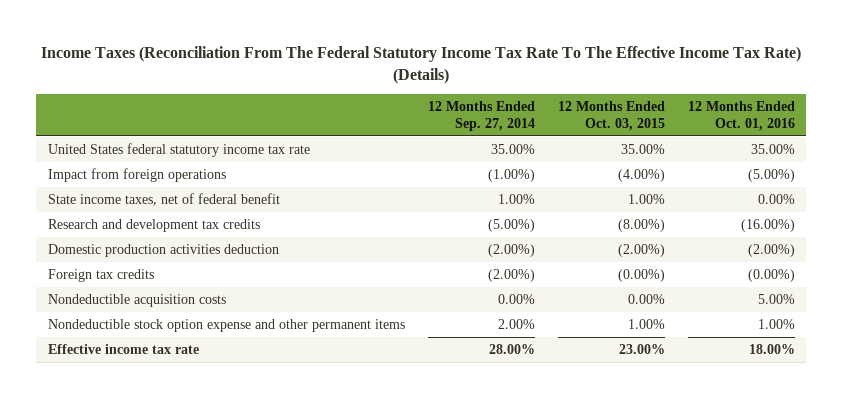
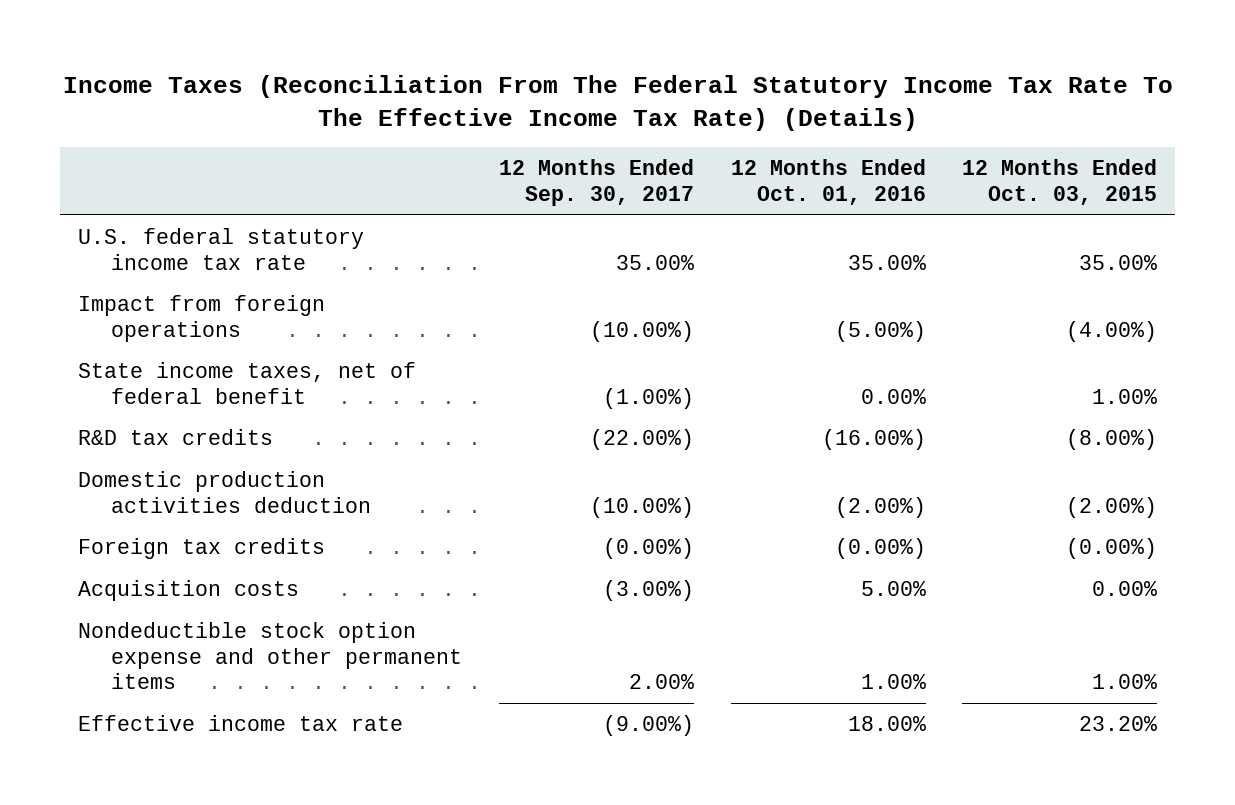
[427,100,535,131] 12 Months Ended Sep. 27, 2014 -> none
none -> [499,159,695,206] 12 Months Ended Sep. 30, 2017
[47,142,310,157] United States federal statutory income tax rate -> [78,227,365,270] U.S. federal statutory income tax rate
[47,218,260,232] Research and development tax credits -> [78,428,274,445] R&D tax credits
[47,293,226,307] Nondeductible acquisition costs -> [78,579,300,601] Acquisition costs
[618,343,665,354] 23.00% -> [1079,715,1158,731] 23.20%

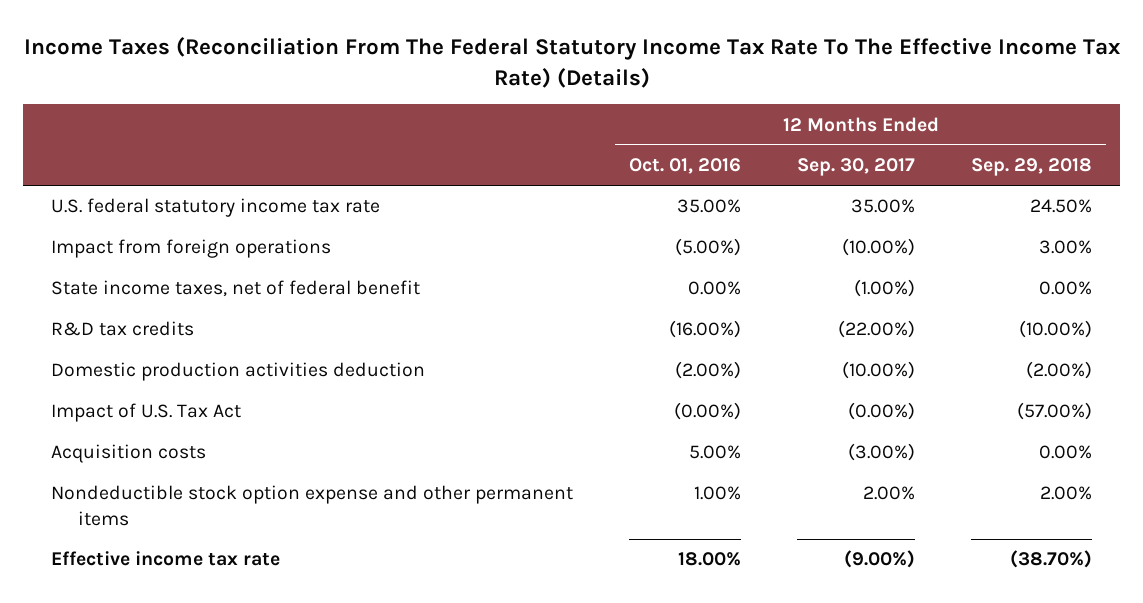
[962,159,1158,205] 12 Months Ended Oct. 03, 2015 -> none
none -> [970,158,1092,177] Sep. 29, 2018
[78,537,326,559] Foreign tax credits -> none
none -> [51,403,242,423] Impact of U.S. Tax Act

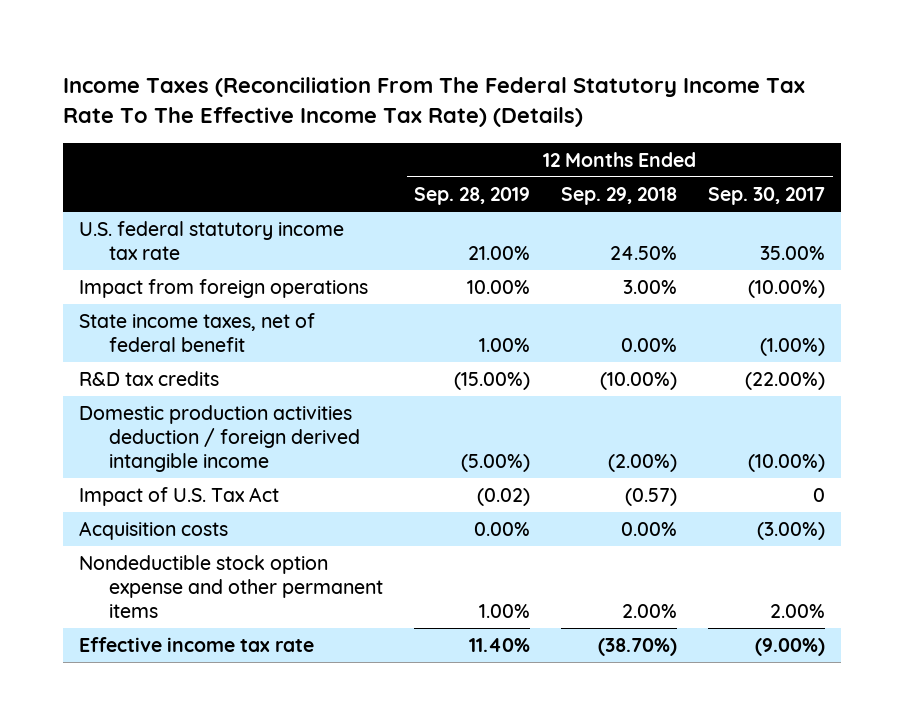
[629,158,742,175] Oct. 01, 2016 -> none
none -> [414,186,531,205] Sep. 28, 2019
[51,362,426,382] Domestic production activities deduction -> [78,405,361,472] Domestic production activities deduction / foreign derived intangible income
[848,402,916,421] (0.00%) -> [813,488,826,503] 0
[1016,402,1092,421] (57.00%) -> [625,488,678,507] (0.57)

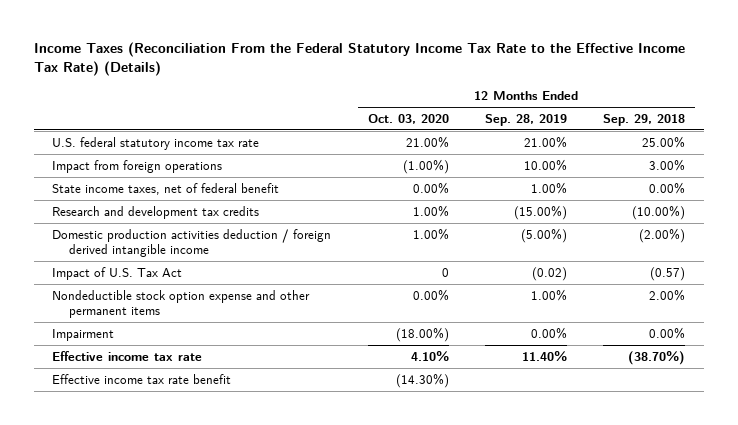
[63,77,806,128] Income Taxes (Reconciliation From The Federal Statutory Income Tax Rate To The Effective Income Tax Rate) (Details) -> [33,42,685,77] Income Taxes (Reconciliation From the Federal Statutory Income Tax Rate to the Effective Income Tax Rate) (Details)
[708,186,826,205] Sep. 30, 2017 -> none
none -> [367,113,449,124] Oct. 03, 2020
[610,245,678,260] 24.50% -> [642,135,686,148] 25.00%
[78,371,219,387] R&D tax credits -> [52,205,260,219] Research and development tax credits
[78,521,228,541] Acquisition costs -> none
none -> [52,328,115,341] Impairment
none -> [52,373,232,384] Effective income tax rate benefit

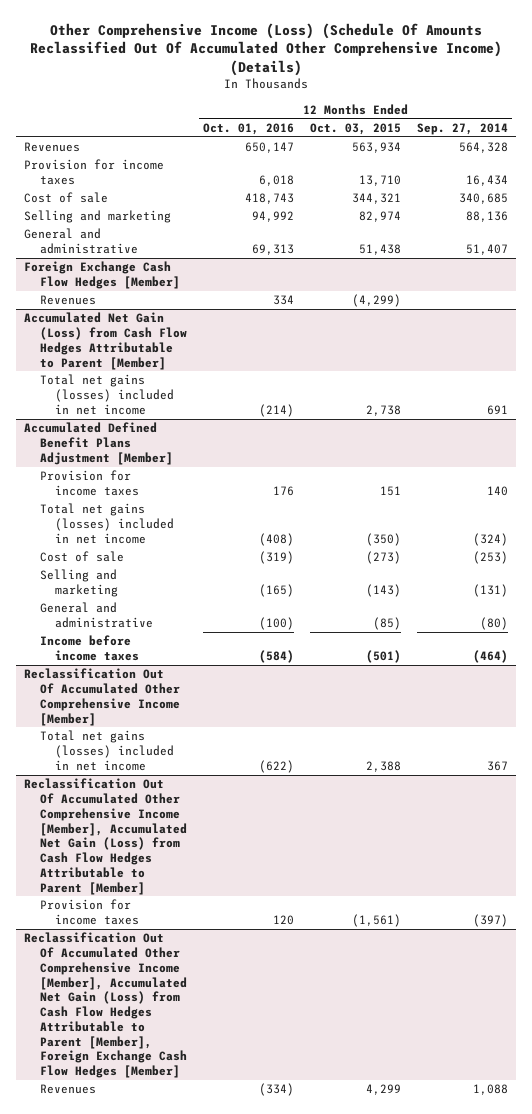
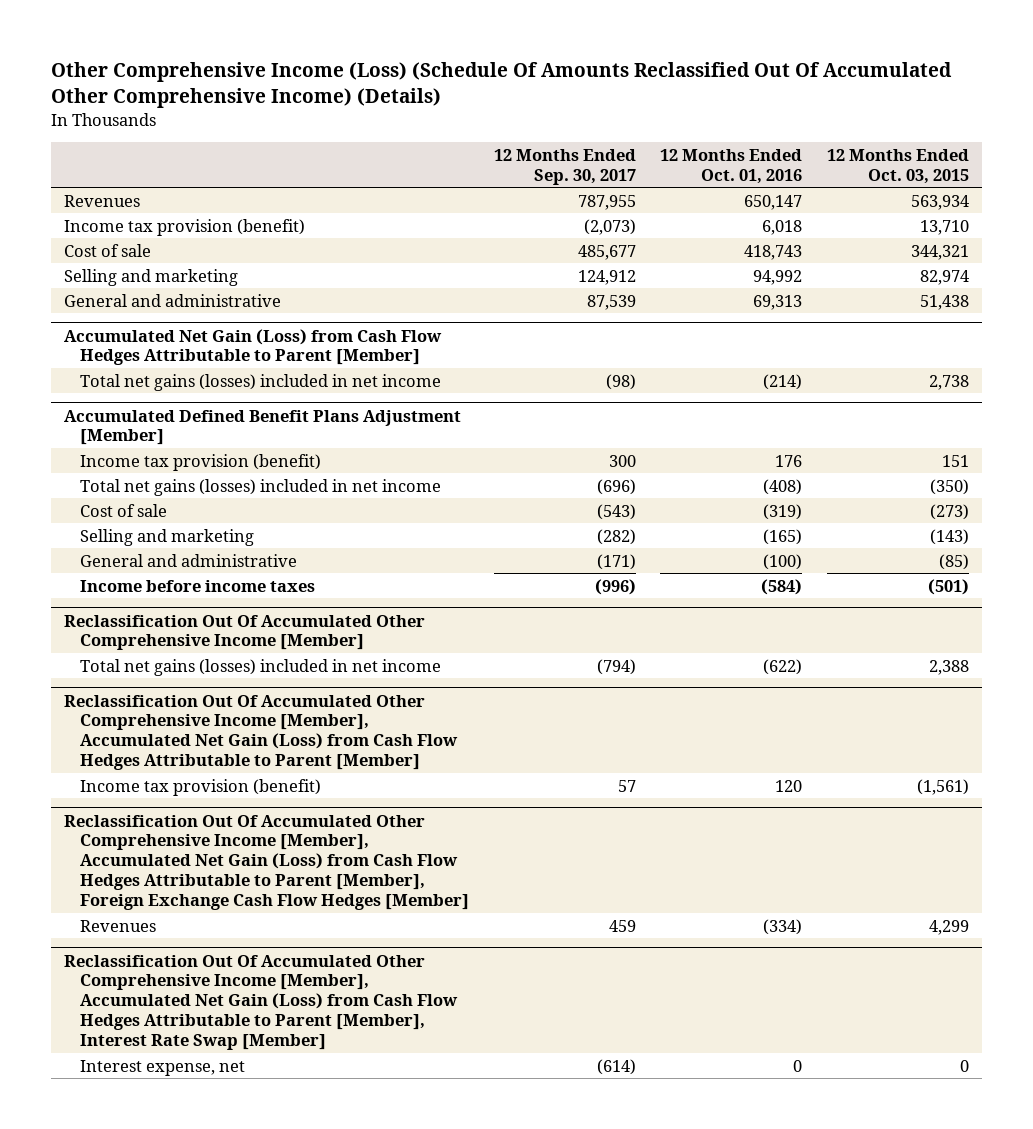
[417,122,509,135] Sep. 27, 2014 -> none
none -> [493,148,636,185] 12 Months Ended Sep. 30, 2017
[24,159,165,186] Provision for income taxes -> [63,218,305,236] Income tax provision (benefit)
[24,261,180,290] Foreign Exchange Cash Flow Hedges [Member] -> none
[39,295,96,306] Revenues -> none
[39,470,140,497] Provision for income taxes -> [79,453,321,471] Income tax provision (benefit)
[39,899,140,926] Provision for income taxes -> [79,778,321,796] Income tax provision (benefit)
none -> [63,954,458,1051] Reclassification Out Of Accumulated Other Comprehensive Income [Member], Accumulated Net Gain (Loss) from Cash Flow Hedges Attributable to Parent [Member], Interest Rate Swap [Member]
none -> [79,1059,245,1076] Interest expense, net

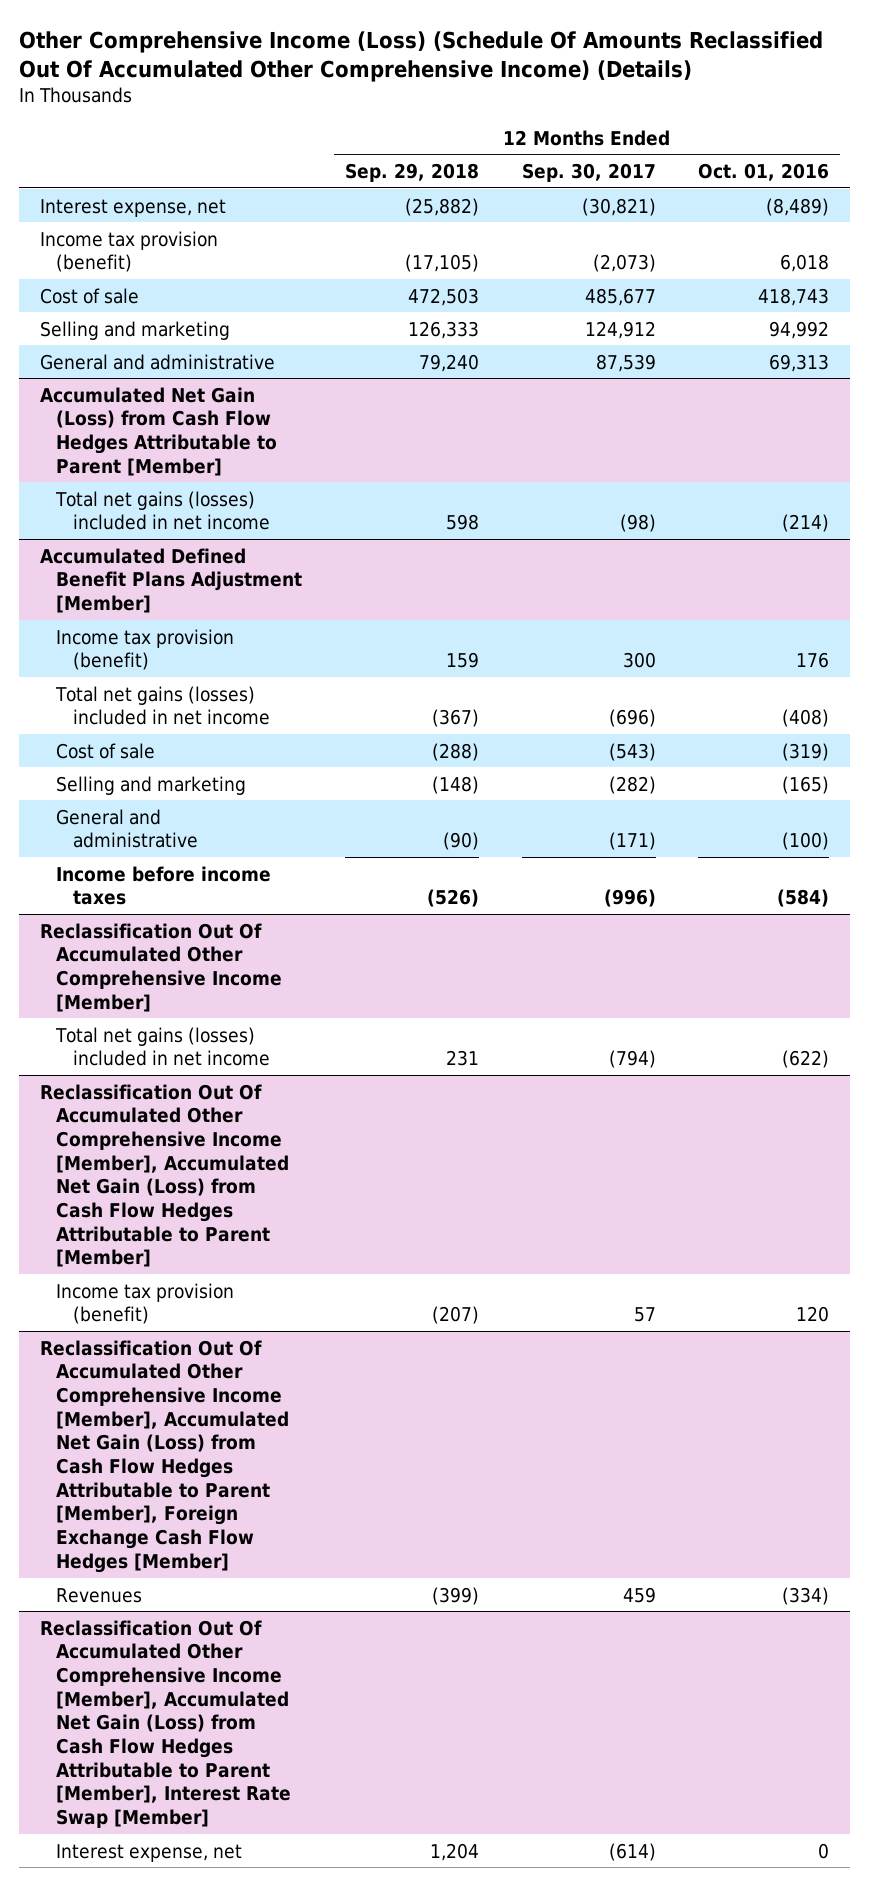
[827,148,970,184] 12 Months Ended Oct. 03, 2015 -> none
none -> [344,162,479,182] Sep. 29, 2018
[63,194,140,207] Revenues -> none
none -> [39,198,226,217] Interest expense, net

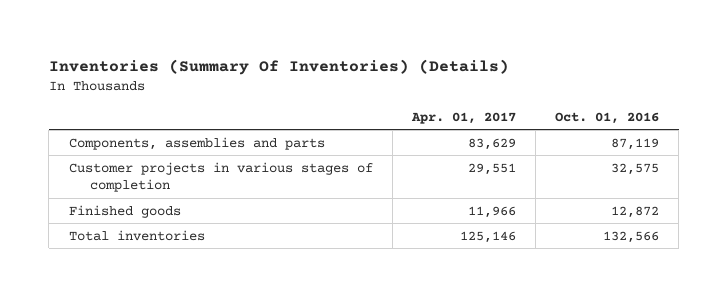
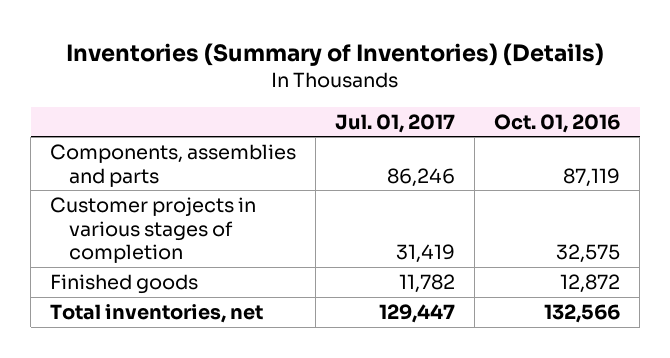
[48,58,509,75] Inventories (Summary Of Inventories) (Details) -> [66,42,605,66] Inventories (Summary of Inventories) (Details)
[410,111,516,124] Apr. 01, 2017 -> none
none -> [335,113,456,133] Jul. 01, 2017
[68,229,205,241] Total inventories -> [50,303,264,323] Total inventories, net

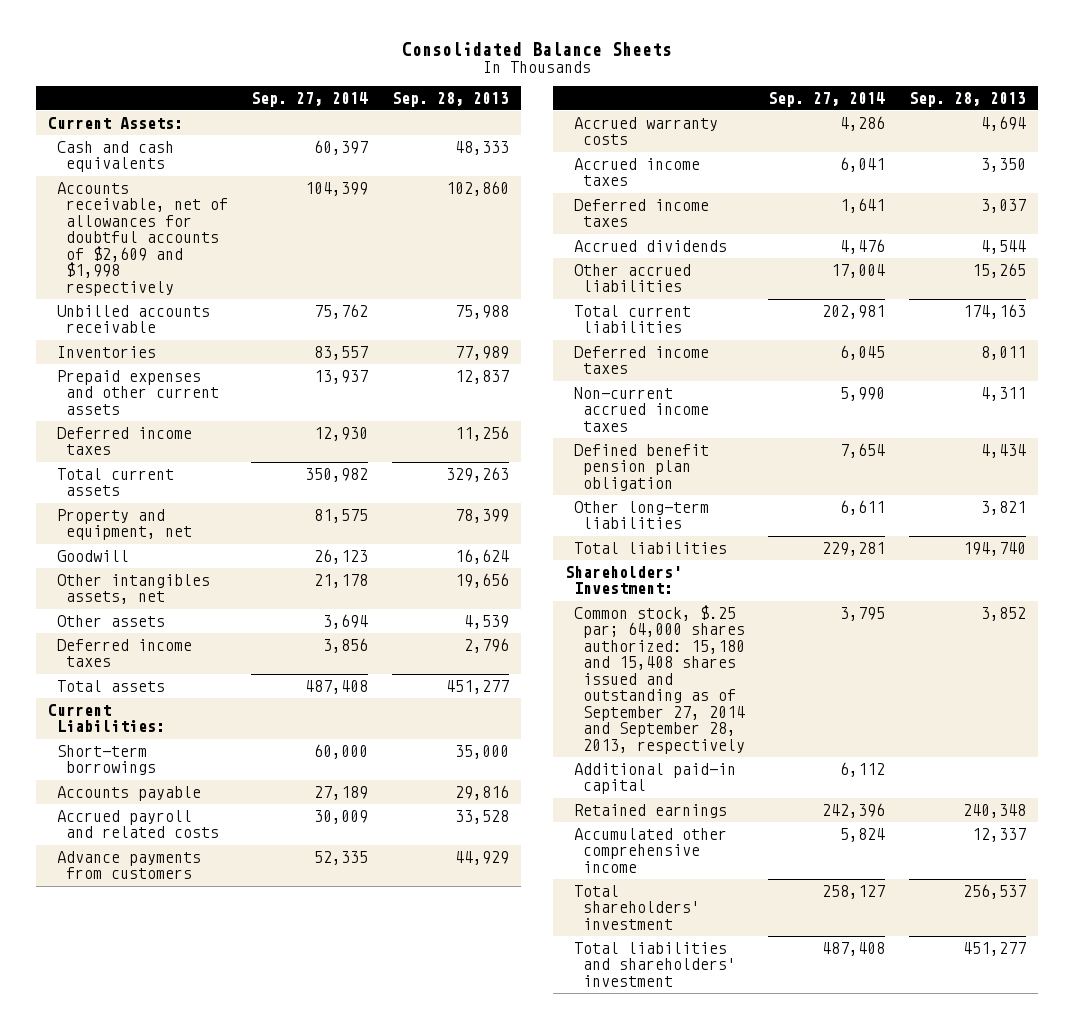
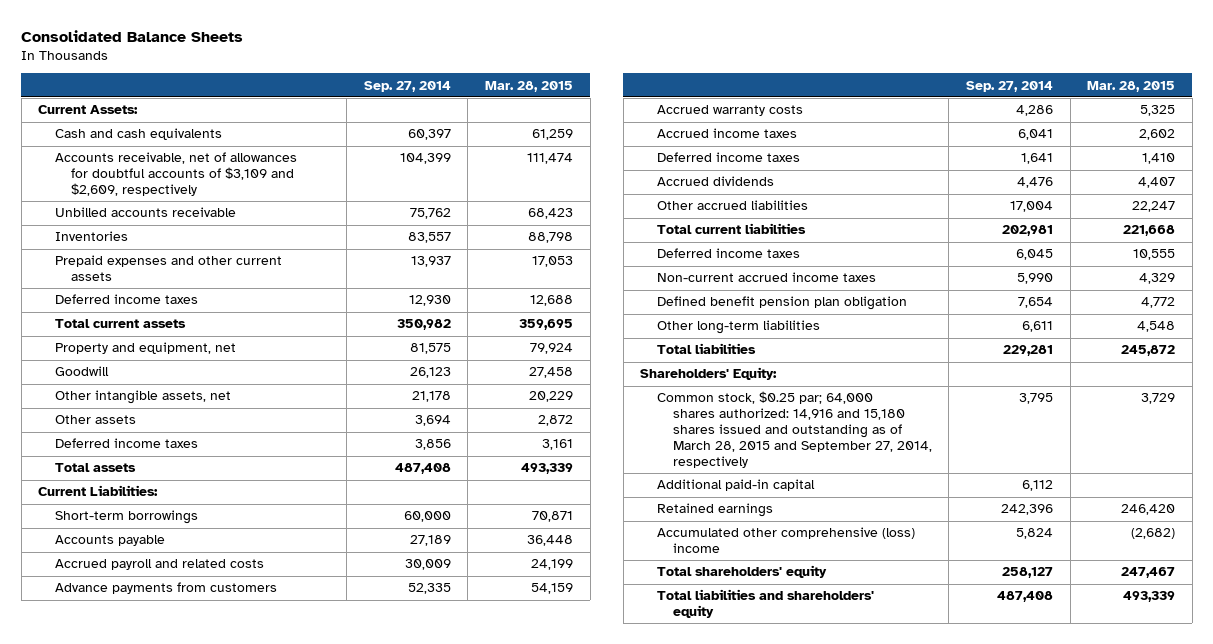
[391,91,509,107] Sep. 28, 2013 -> none
none -> [485,80,574,92] Mar. 28, 2015
[56,181,228,296] Accounts receivable, net of allowances for doubtful accounts of $2,609 and $1,998 respectively -> [54,152,297,196] Accounts receivable, net of allowances for doubtful accounts of $3,109 and $2,609, respectively
[56,573,210,605] Other intangibles assets, net -> [54,390,231,405] Other intangible assets, net
[564,565,682,595] Shareholders' Investment: -> [640,367,778,381] Shareholders' Equity:
[573,604,745,754] Common stock, $.25 par; 64,000 shares authorized: 15,180 and 15,408 shares issued and outstanding as of September 27, 2014 and September 28, 2013, respectively -> [656,391,932,468] Common stock, $0.25 par; 64,000 shares authorized: 14,916 and 15,180 shares issued and outstanding as of March 28, 2015 and September 27, 2014, respectively
[573,827,727,873] Accumulated other comprehensive income -> [656,527,915,554] Accumulated other comprehensive (loss) income
[573,884,700,930] Total shareholders' investment -> [656,565,827,579] Total shareholders' equity
[573,941,736,987] Total liabilities and shareholders' investment -> [656,589,874,619] Total liabilities and shareholders' equity

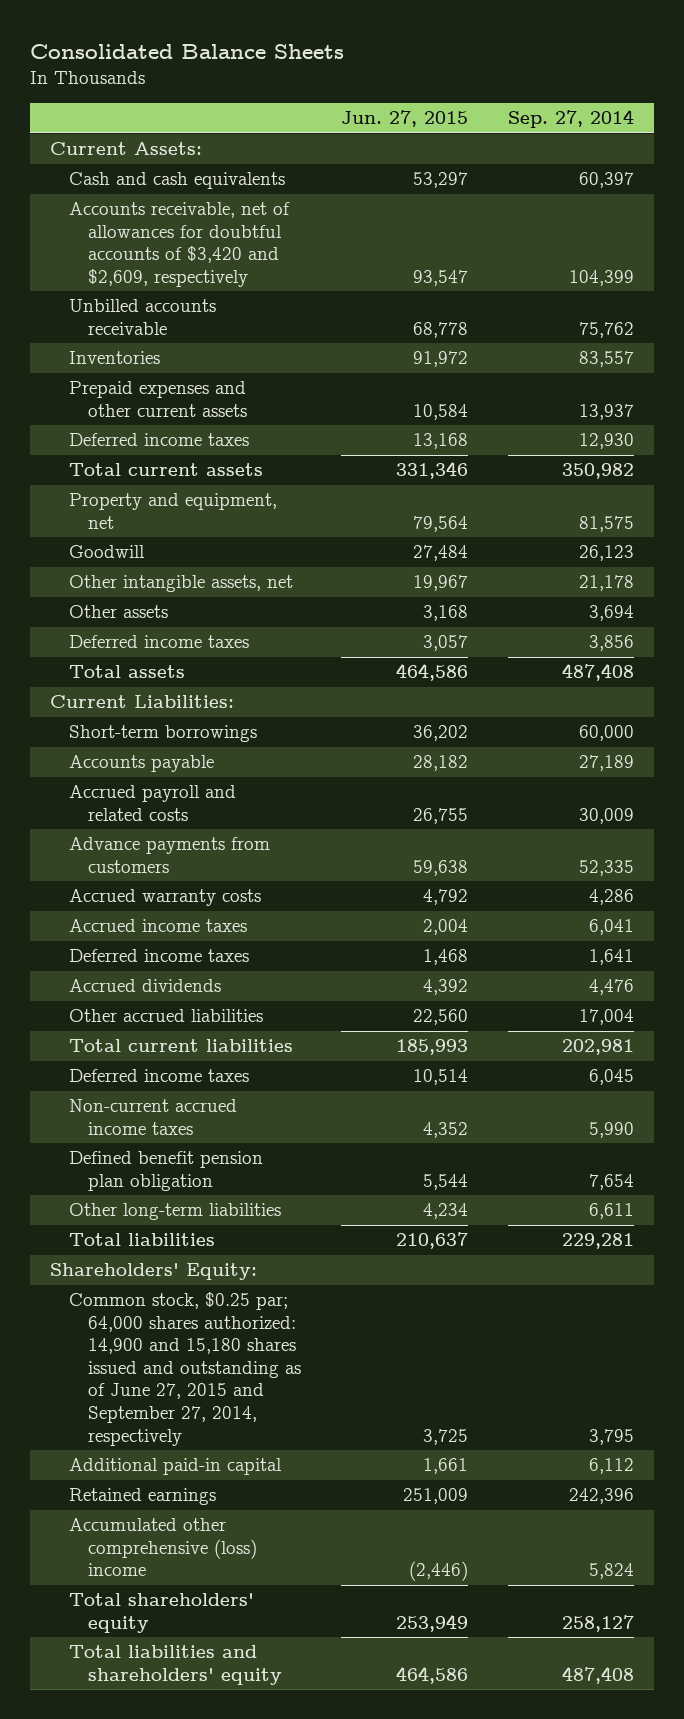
[485,80,574,92] Mar. 28, 2015 -> none
none -> [341,110,469,128] Jun. 27, 2015
[54,152,297,196] Accounts receivable, net of allowances for doubtful accounts of $3,109 and $2,609, respectively -> [68,202,290,287] Accounts receivable, net of allowances for doubtful accounts of $3,420 and $2,609, respectively
[656,391,932,468] Common stock, $0.25 par; 64,000 shares authorized: 14,916 and 15,180 shares issued and outstanding as of March 28, 2015 and September 27, 2014, respectively -> [68,1292,302,1446] Common stock, $0.25 par; 64,000 shares authorized: 14,900 and 15,180 shares issued and outstanding as of June 27, 2015 and September 27, 2014, respectively

